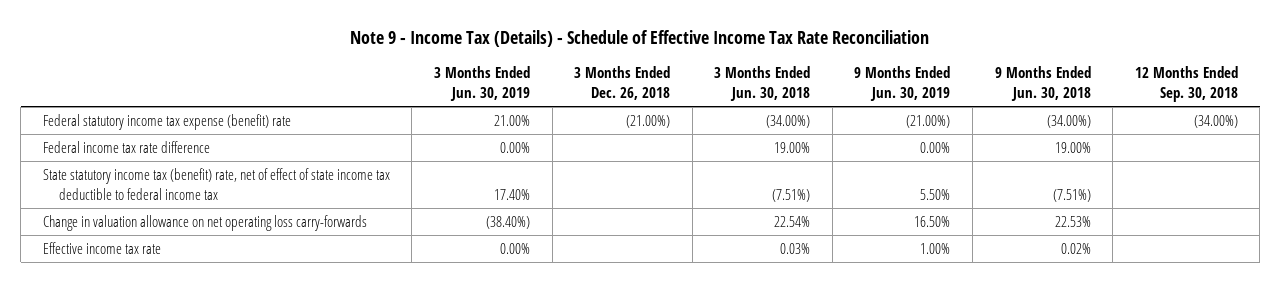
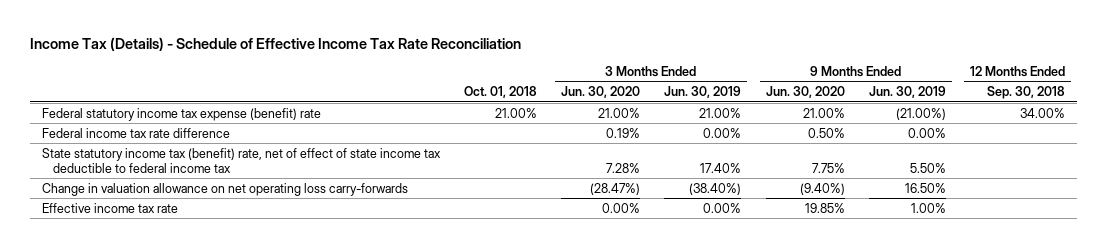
[350,30,930,48] Note 9 - Income Tax (Details) - Schedule of Effective Income Tax Rate Reconciliation -> [29,37,521,52] Income Tax (Details) - Schedule of Effective Income Tax Rate Reconciliation
[574,66,671,101] 3 Months Ended Dec. 26, 2018 -> none
[714,66,811,102] 3 Months Ended Jun. 30, 2018 -> none
[994,66,1091,102] 9 Months Ended Jun. 30, 2018 -> none
none -> [464,86,538,99] Oct. 01, 2018
none -> [561,86,641,99] Jun. 30, 2020
none -> [765,86,845,99] Jun. 30, 2020
[1193,115,1238,129] (34.00%) -> [1020,107,1066,118] 34.00%

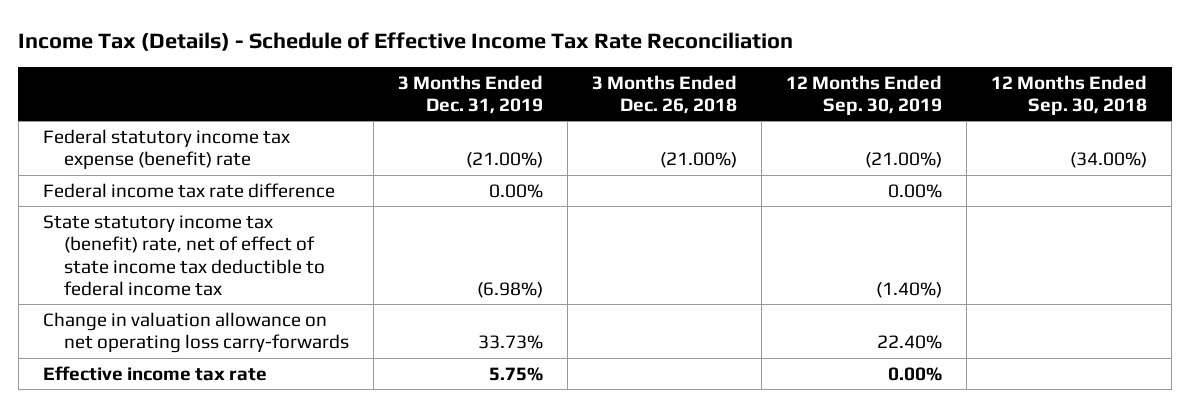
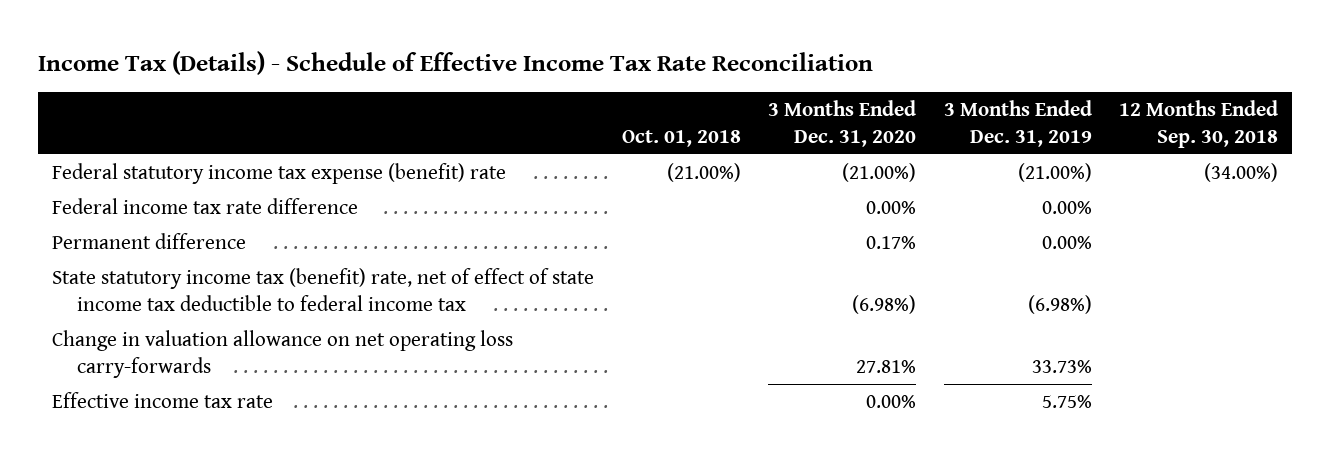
[592,74,738,114] 3 Months Ended Dec. 26, 2018 -> none
[786,74,943,115] 12 Months Ended Sep. 30, 2019 -> none
none -> [621,130,741,148] Oct. 01, 2018
none -> [768,100,917,148] 3 Months Ended Dec. 31, 2020
none -> [51,232,246,249] Permanent difference

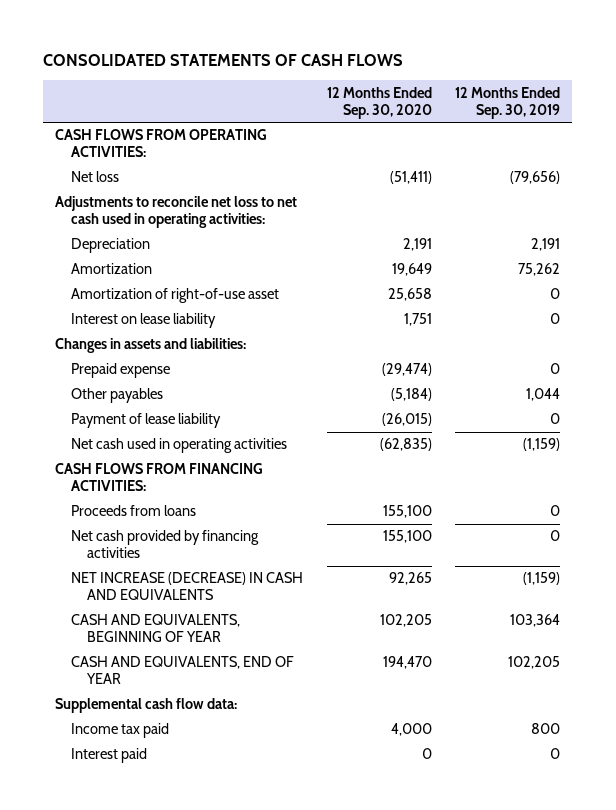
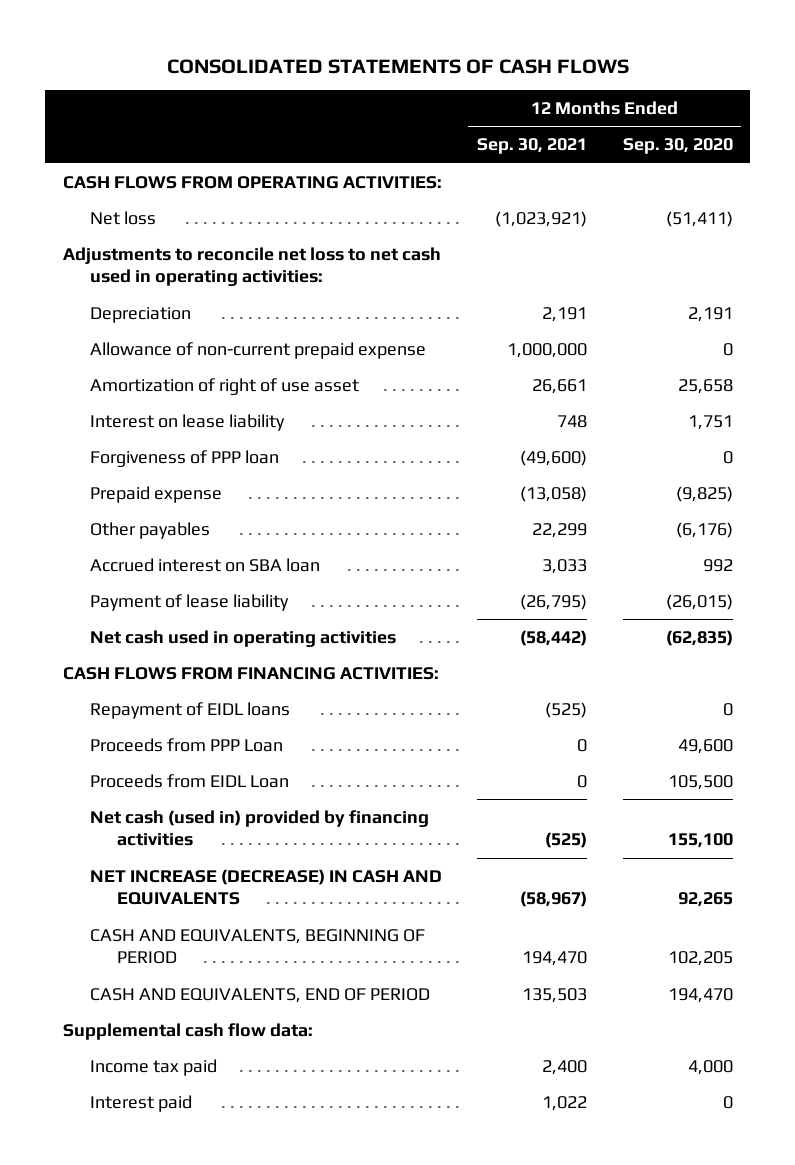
[455,86,561,119] 12 Months Ended Sep. 30, 2019 -> none
none -> [477,138,588,155] Sep. 30, 2021
[71,263,153,275] Amortization -> none
none -> [89,341,426,359] Allowance of non-current prepaid expense
[71,288,280,304] Amortization of right-of-use asset -> [89,377,359,395] Amortization of right of use asset
[55,338,247,354] Changes in assets and liabilities: -> none
none -> [89,449,279,467] Forgiveness of PPP loan
[381,363,432,377] (29,474) -> [675,485,733,502] (9,825)
[390,388,432,402] (5,184) -> [675,521,733,538] (6,176)
none -> [89,557,320,572] Accrued interest on SBA loan
none -> [89,701,290,719] Repayment of EIDL loans
[71,505,197,517] Proceeds from loans -> [89,737,283,752] Proceeds from PPP Loan
[382,505,432,519] 155,100 -> [677,738,733,754] 49,600
none -> [89,773,289,788] Proceeds from EIDL Loan
[71,530,260,559] Net cash provided by financing activities -> [89,809,429,847] Net cash (used in) provided by financing activities
[71,614,241,643] CASH AND EQUIVALENTS, BEGINNING OF YEAR -> [89,928,425,965] CASH AND EQUIVALENTS, BEGINNING OF PERIOD
[71,656,295,685] CASH AND EQUIVALENTS, END OF YEAR -> [89,987,430,1003] CASH AND EQUIVALENTS, END OF PERIOD

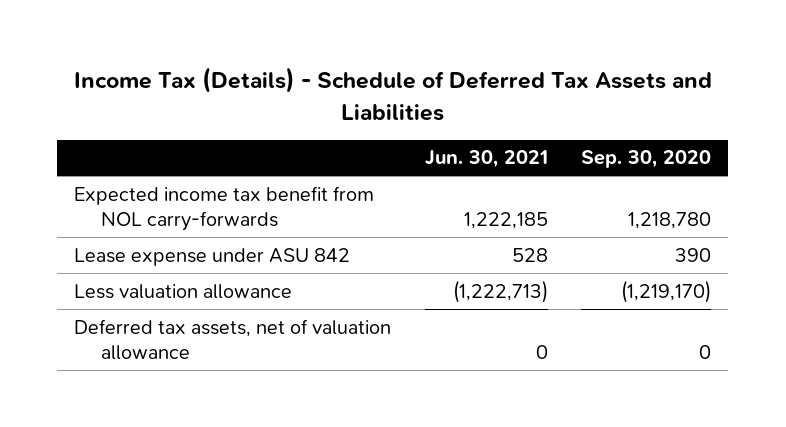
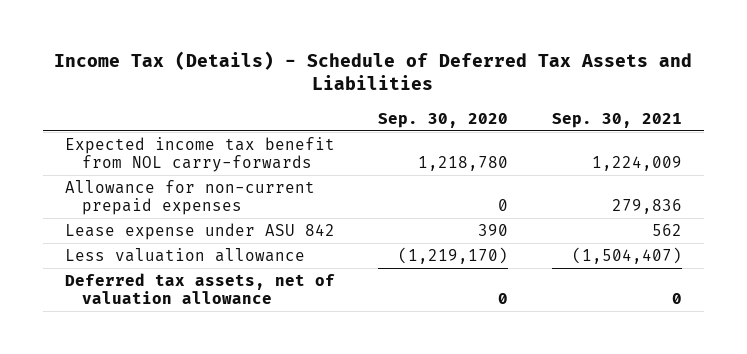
[424,150,548,169] Jun. 30, 2021 -> none
none -> [552,112,683,128] Sep. 30, 2021
none -> [64,179,315,216] Allowance for non-current prepaid expenses

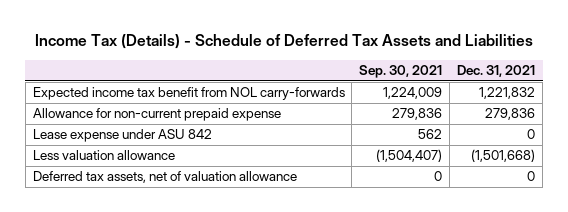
[378,112,509,128] Sep. 30, 2020 -> none
none -> [457,65,536,78] Dec. 31, 2021
[64,179,315,216] Allowance for non-current prepaid expenses -> [32,108,281,122] Allowance for non-current prepaid expense

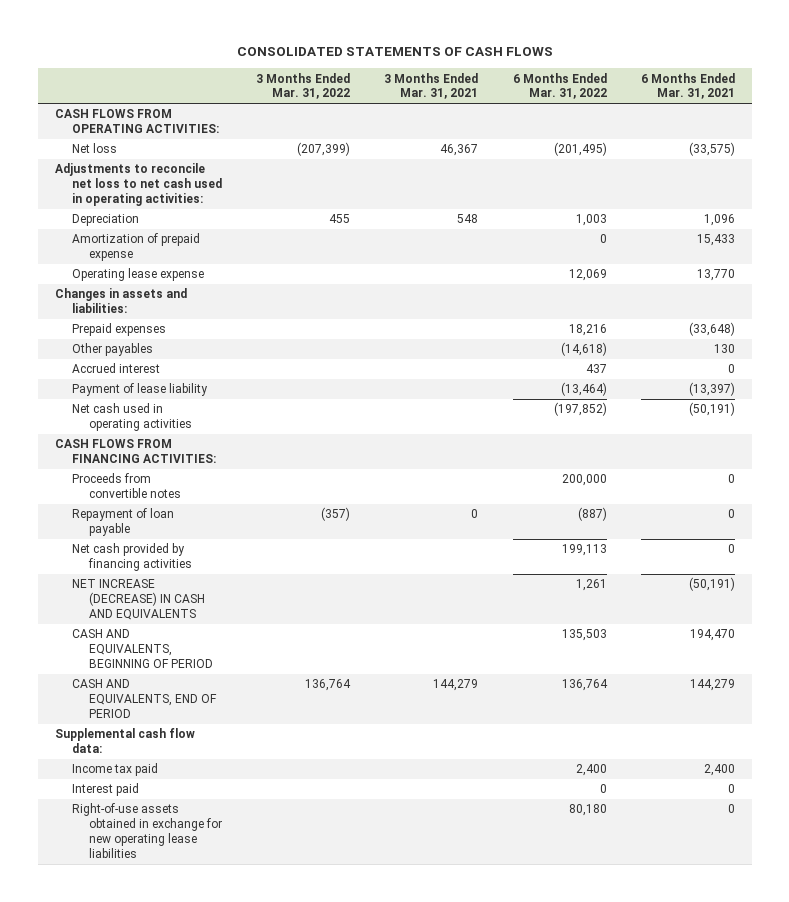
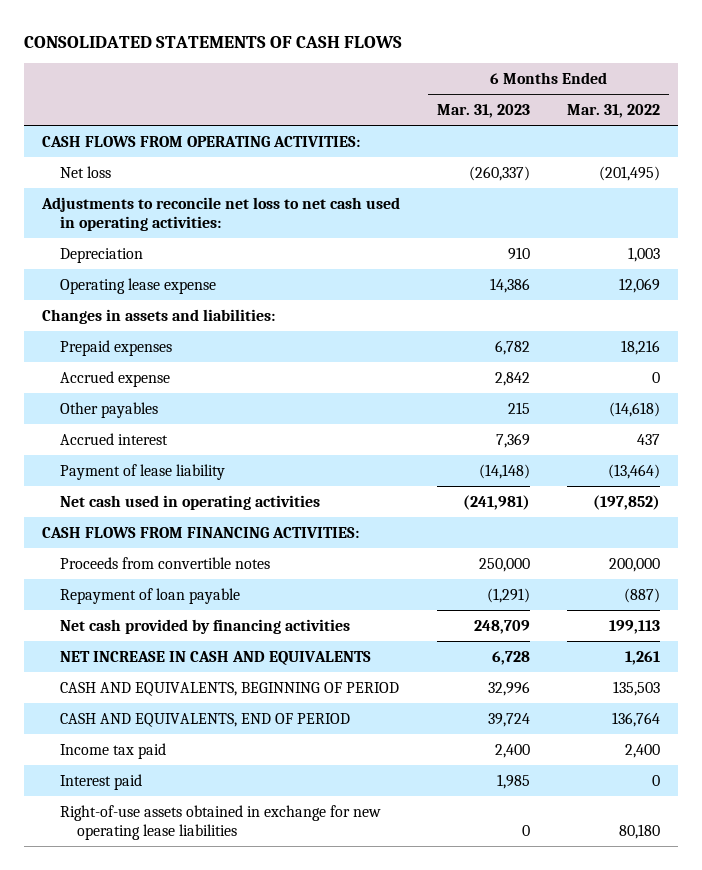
[256,72,351,100] 3 Months Ended Mar. 31, 2022 -> none
[384,72,479,100] 3 Months Ended Mar. 31, 2021 -> none
[640,72,735,100] 6 Months Ended Mar. 31, 2021 -> none
none -> [437,104,531,119] Mar. 31, 2023
[72,233,201,262] Amortization of prepaid expense -> none
none -> [59,370,170,387] Accrued expense
[72,579,206,621] NET INCREASE (DECREASE) IN CASH AND EQUIVALENTS -> [59,650,371,665] NET INCREASE IN CASH AND EQUIVALENTS
[54,728,195,754] Supplemental cash flow data: -> none

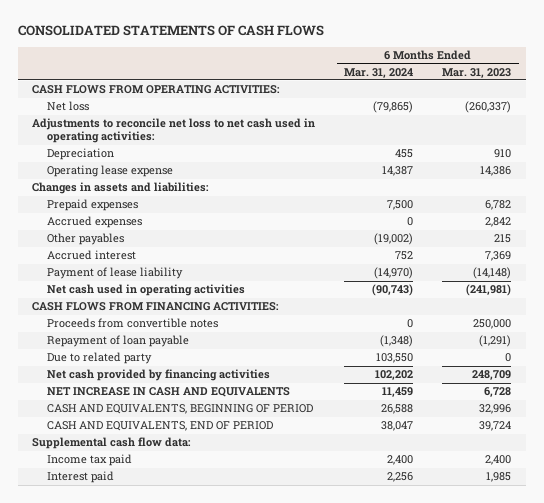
[566,104,660,119] Mar. 31, 2022 -> none
none -> [344,67,414,78] Mar. 31, 2024
[59,370,170,387] Accrued expense -> [46,216,142,229] Accrued expenses
none -> [46,352,152,365] Due to related party
none -> [32,437,192,450] Supplemental cash flow data:
[59,804,381,840] Right-of-use assets obtained in exchange for new operating lease liabilities -> none

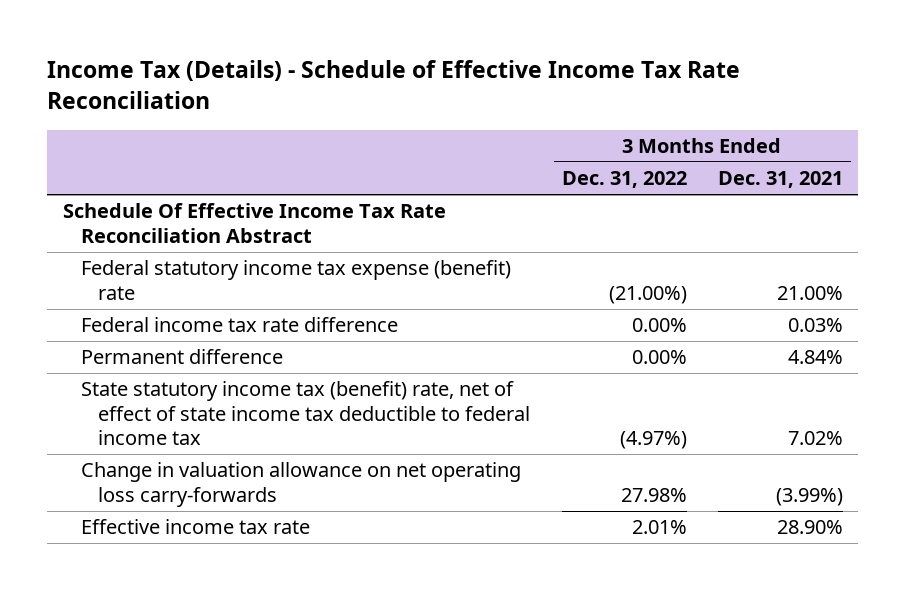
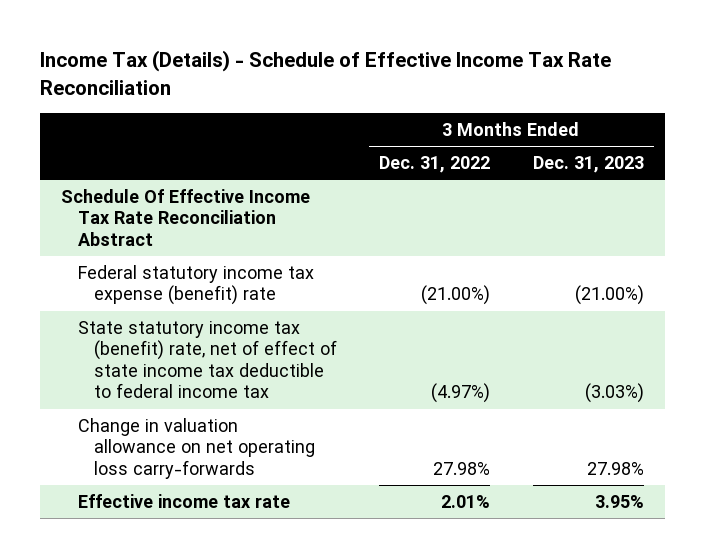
[717,171,843,189] Dec. 31, 2021 -> none
none -> [532,156,644,174] Dec. 31, 2023
[80,317,398,333] Federal income tax rate difference -> none
[80,349,283,365] Permanent difference -> none

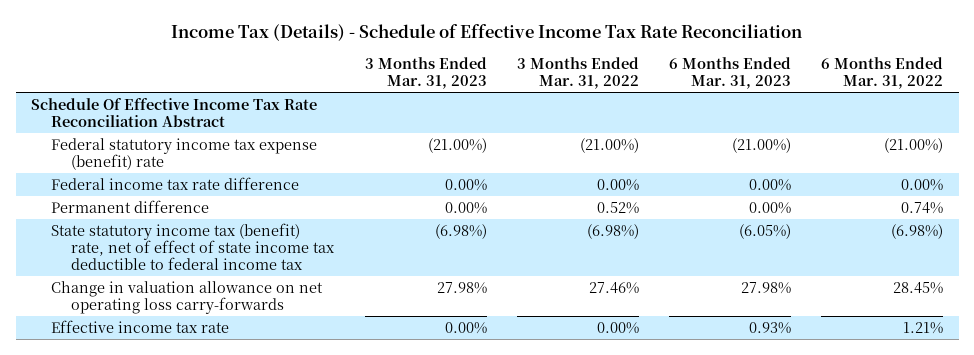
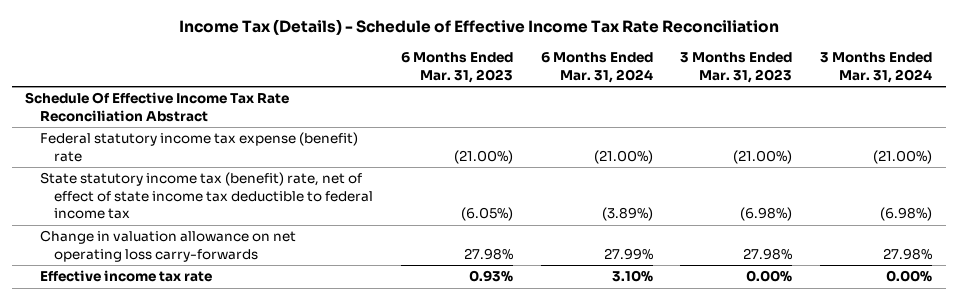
[516,57,639,90] 3 Months Ended Mar. 31, 2022 -> none
[821,57,944,90] 6 Months Ended Mar. 31, 2022 -> none
none -> [540,52,653,83] 6 Months Ended Mar. 31, 2024
none -> [820,52,933,83] 3 Months Ended Mar. 31, 2024
[51,176,300,190] Federal income tax rate difference -> none
[51,199,210,213] Permanent difference -> none

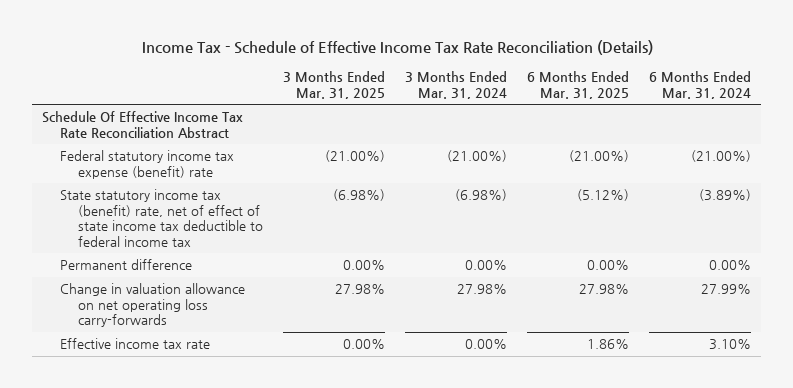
[178,19,779,36] Income Tax (Details) - Schedule of Effective Income Tax Rate Reconciliation -> [141,40,653,56] Income Tax - Schedule of Effective Income Tax Rate Reconciliation (Details)
[400,52,513,83] 6 Months Ended Mar. 31, 2023 -> none
[680,52,793,83] 3 Months Ended Mar. 31, 2023 -> none
none -> [283,71,386,99] 3 Months Ended Mar. 31, 2025
none -> [527,71,630,99] 6 Months Ended Mar. 31, 2025
none -> [60,259,193,271] Permanent difference

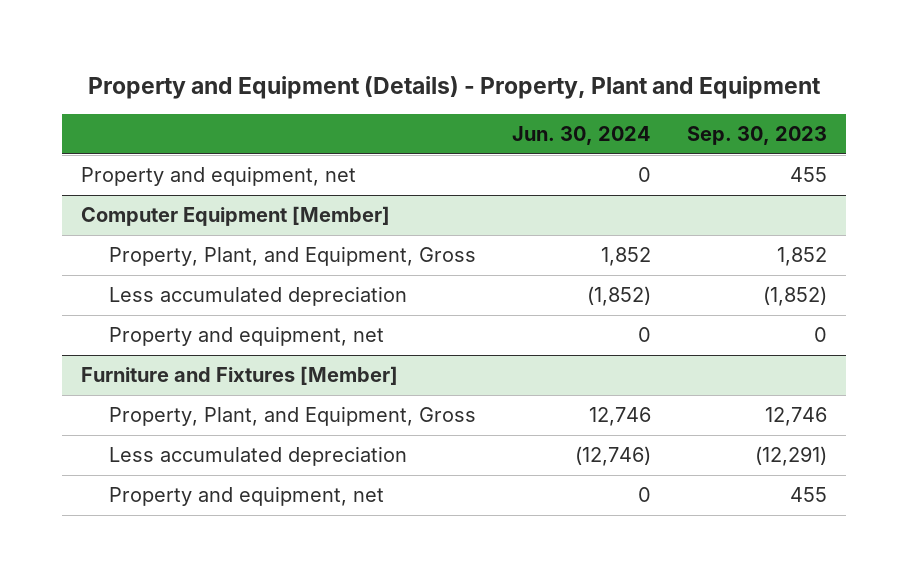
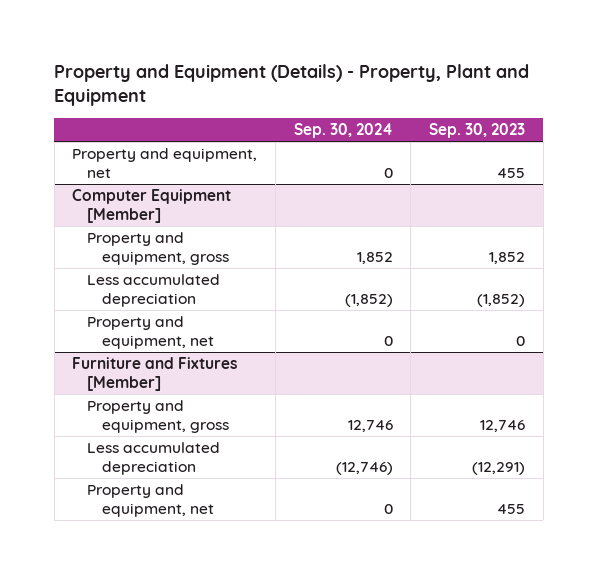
[512,125,652,145] Jun. 30, 2024 -> none
none -> [293,122,393,138] Sep. 30, 2024
[108,246,476,267] Property, Plant, and Equipment, Gross -> [86,232,229,265] Property and equipment, gross
[108,406,476,427] Property, Plant, and Equipment, Gross -> [86,400,229,433] Property and equipment, gross

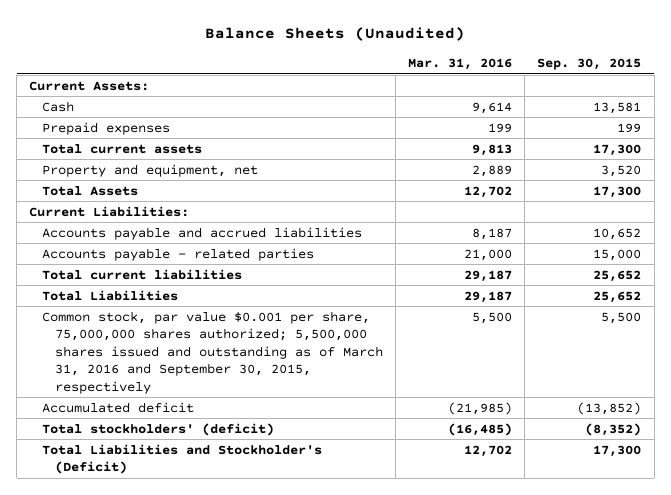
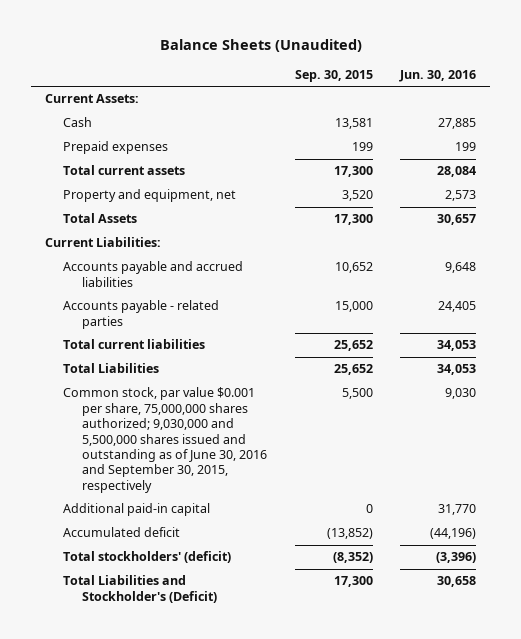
[408,58,513,71] Mar. 31, 2016 -> none
none -> [399,69,477,82] Jun. 30, 2016
[42,310,383,394] Common stock, par value $0.001 per share, 75,000,000 shares authorized; 5,500,000 shares issued and outstanding as of March 31, 2016 and September 30, 2015, respectively -> [63,387,267,493] Common stock, par value $0.001 per share, 75,000,000 shares authorized; 9,030,000 and 5,500,000 shares issued and outstanding as of June 30, 2016 and September 30, 2015, respectively
none -> [63,503,211,517] Additional paid-in capital

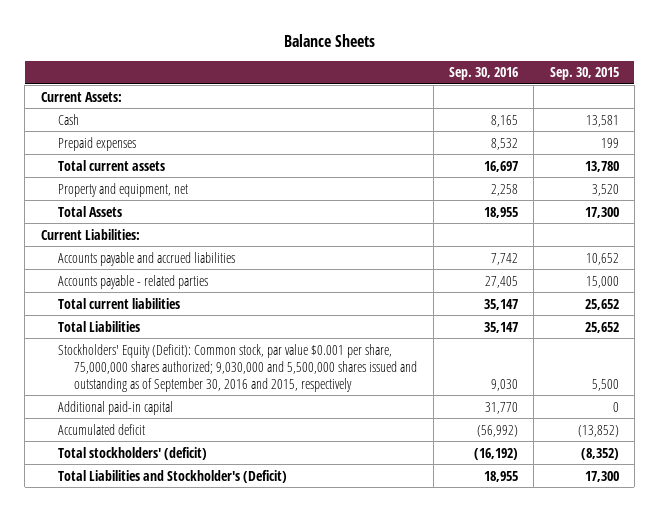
[159,39,362,53] Balance Sheets (Unaudited) -> [283,33,375,47] Balance Sheets
[399,69,477,82] Jun. 30, 2016 -> none
none -> [448,67,518,81] Sep. 30, 2016
[333,166,373,178] 17,300 -> [584,160,619,172] 13,780
[63,387,267,493] Common stock, par value $0.001 per share, 75,000,000 shares authorized; 9,030,000 and 5,500,000 shares issued and outstanding as of June 30, 2016 and September 30, 2015, respectively -> [57,343,418,392] Stockholders' Equity (Deficit): Common stock, par value $0.001 per share, 75,000,000 shares authorized; 9,030,000 and 5,500,000 shares issued and outstanding as of September 30, 2016 and 2015, respectively

